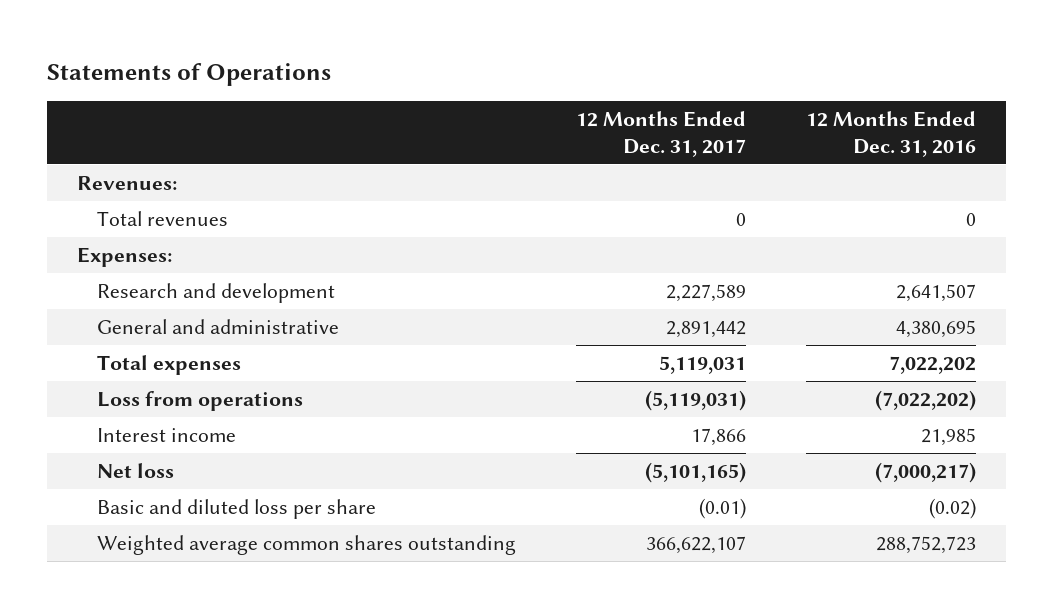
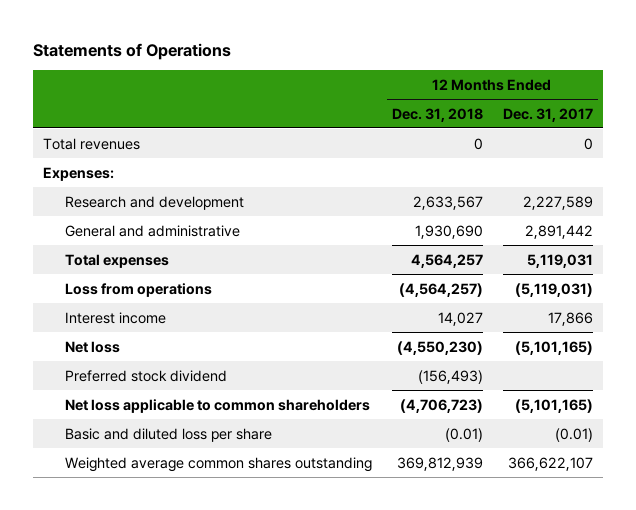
[805,111,976,157] 12 Months Ended Dec. 31, 2016 -> none
none -> [392,107,484,122] Dec. 31, 2018
[76,175,177,190] Revenues: -> none
none -> [65,369,228,382] Preferred stock dividend
none -> [65,398,371,413] Net loss applicable to common shareholders

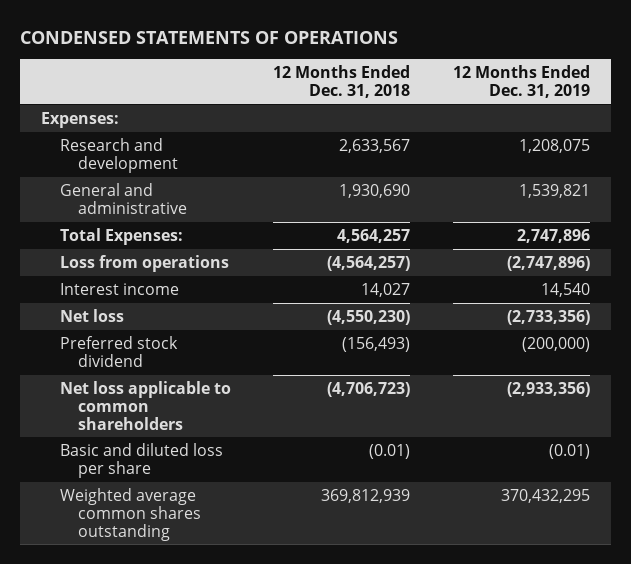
[33,42,232,60] Statements of Operations -> [19,30,398,44] CONDENSED STATEMENTS OF OPERATIONS
[502,107,593,122] Dec. 31, 2017 -> none
none -> [452,65,590,99] 12 Months Ended Dec. 31, 2019
[42,137,140,150] Total revenues -> none
[65,253,170,268] Total expenses -> [59,227,183,245] Total Expenses:

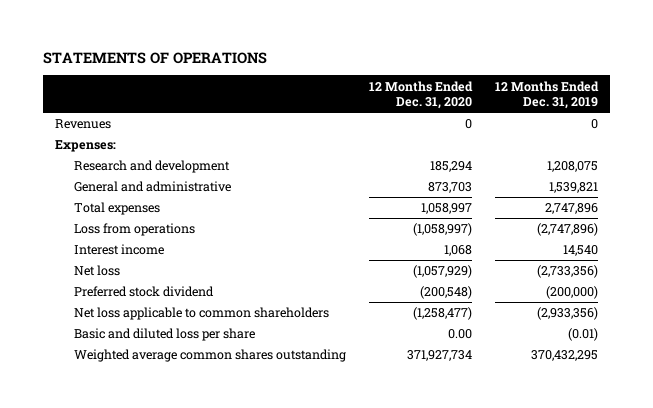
[19,30,398,44] CONDENSED STATEMENTS OF OPERATIONS -> [43,51,268,64] STATEMENTS OF OPERATIONS
[273,65,411,99] 12 Months Ended Dec. 31, 2018 -> none
none -> [369,80,474,110] 12 Months Ended Dec. 31, 2020
none -> [54,119,111,130] Revenues
[59,227,183,245] Total Expenses: -> [73,202,160,216] Total expenses

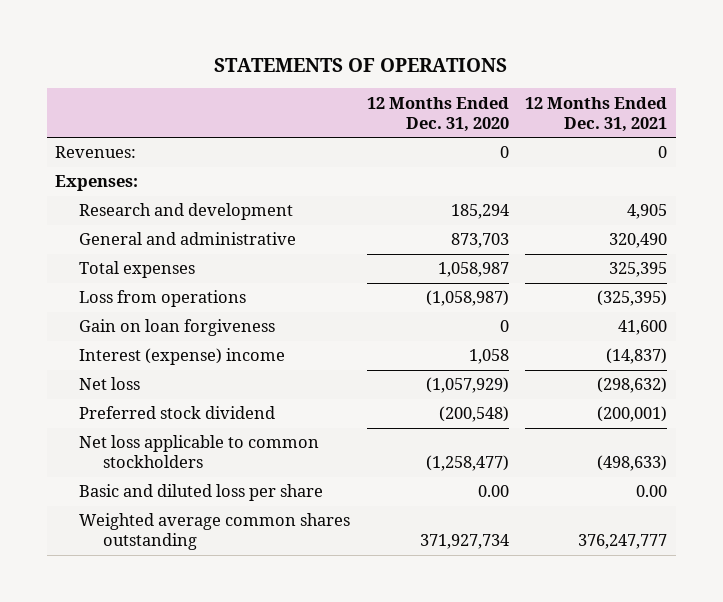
[495,80,600,110] 12 Months Ended Dec. 31, 2019 -> none
none -> [525,96,668,132] 12 Months Ended Dec. 31, 2021
[54,119,111,130] Revenues -> [55,146,137,159] Revenues:
[421,203,473,215] 1,058,997 -> [437,262,509,278] 1,058,987
[413,223,473,237] (1,058,997) -> [425,290,509,307] (1,058,987)
none -> [78,319,275,337] Gain on loan forgiveness
[73,244,164,256] Interest income -> [78,348,285,366] Interest (expense) income
[444,245,473,257] 1,068 -> [468,349,509,365] 1,058
[73,307,329,321] Net loss applicable to common shareholders -> [78,435,319,469] Net loss applicable to common stockholders

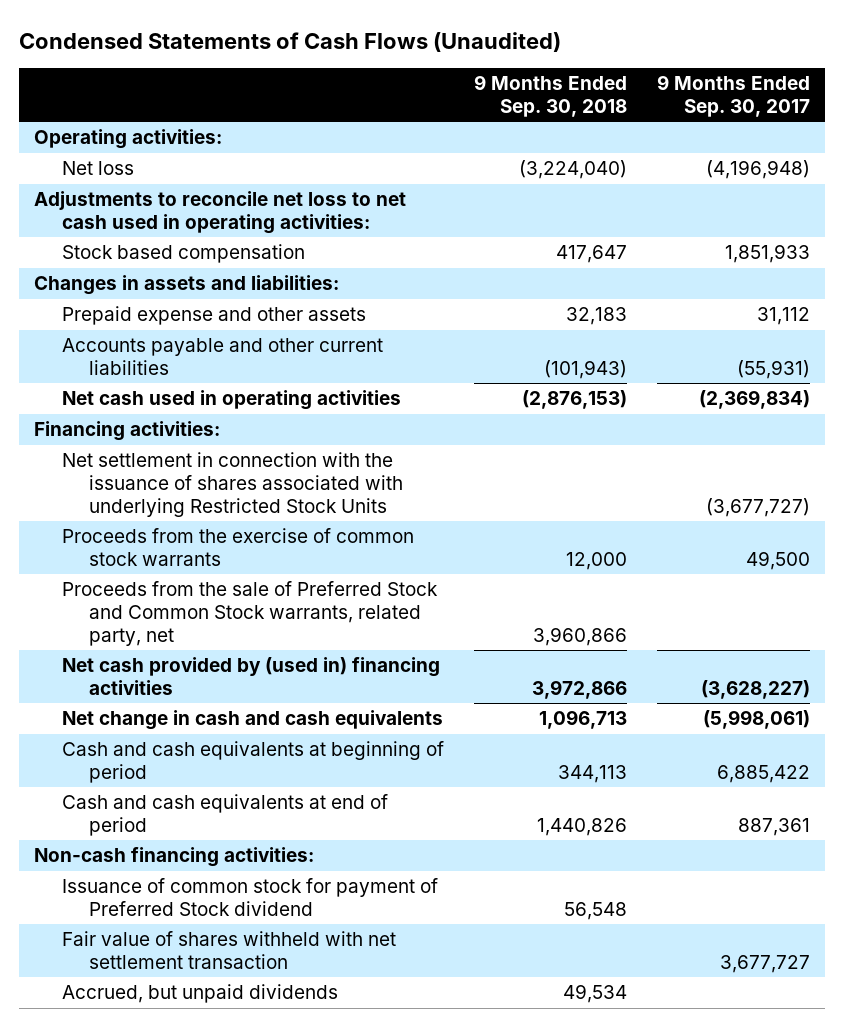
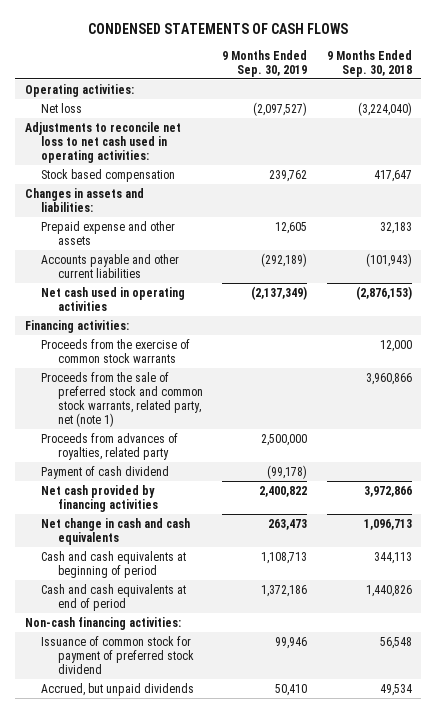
[19,31,562,52] Condensed Statements of Cash Flows (Unaudited) -> [88,23,349,35] CONDENSED STATEMENTS OF CASH FLOWS
[656,74,810,117] 9 Months Ended Sep. 30, 2017 -> none
none -> [222,49,308,77] 9 Months Ended Sep. 30, 2019
[61,452,403,517] Net settlement in connection with the issuance of shares associated with underlying Restricted Stock Units -> none
[61,581,438,646] Proceeds from the sale of Preferred Stock and Common Stock warrants, related party, net -> [41,371,203,427] Proceeds from the sale of preferred stock and common stock warrants, related party, net (note 1)
none -> [41,432,179,460] Proceeds from advances of royalties, related party
none -> [41,465,170,479] Payment of cash dividend
[61,657,440,695] Net cash provided by (used in) financing activities -> [41,484,158,512] Net cash provided by financing activities
[61,931,396,969] Fair value of shares withheld with net settlement transaction -> none
[61,878,438,916] Issuance of common stock for payment of Preferred Stock dividend -> [41,635,194,674] Issuance of common stock for payment of preferred stock dividend

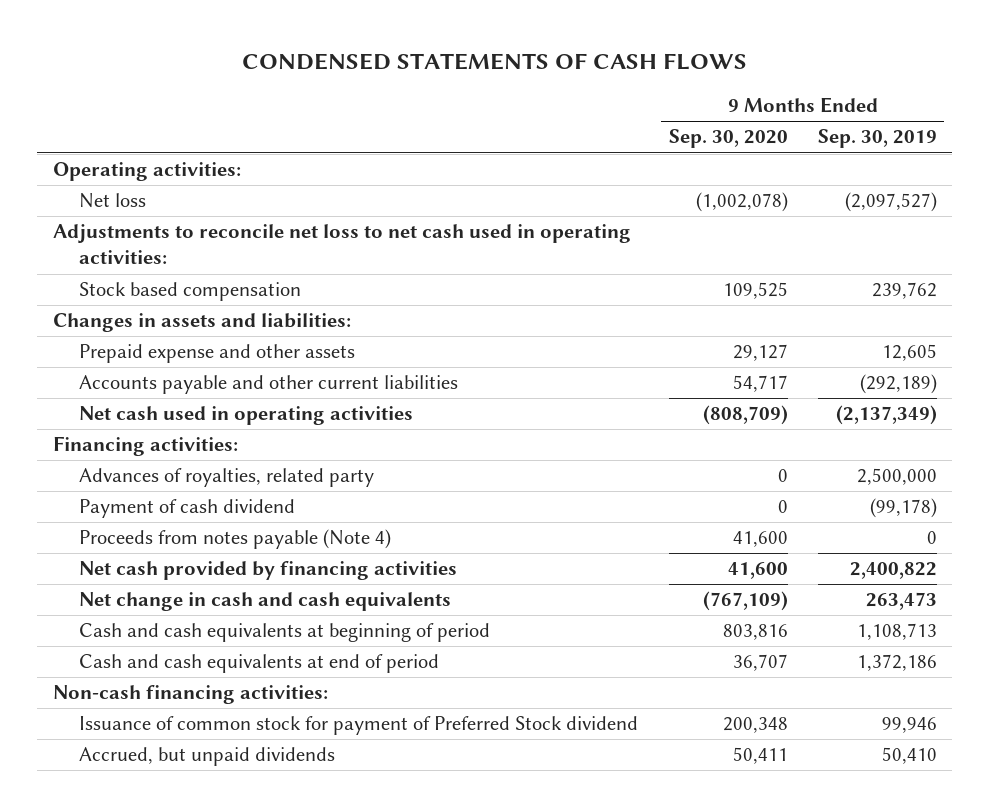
[326,49,412,77] 9 Months Ended Sep. 30, 2018 -> none
none -> [668,129,788,149] Sep. 30, 2020
[41,338,191,363] Proceeds from the exercise of common stock warrants -> none
[41,371,203,427] Proceeds from the sale of preferred stock and common stock warrants, related party, net (note 1) -> none
[41,432,179,460] Proceeds from advances of royalties, related party -> [79,468,375,488] Advances of royalties, related party
none -> [79,529,392,550] Proceeds from notes payable (Note 4)
[41,635,194,674] Issuance of common stock for payment of preferred stock dividend -> [79,716,639,736] Issuance of common stock for payment of Preferred Stock dividend

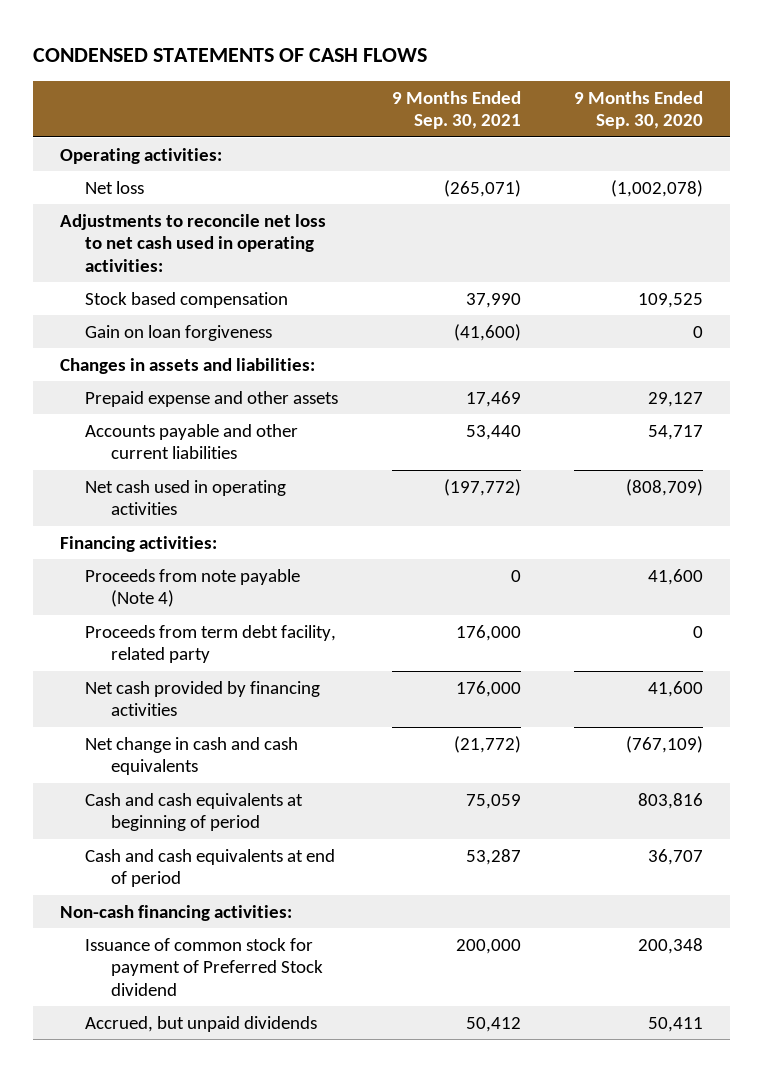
[817,129,937,149] Sep. 30, 2019 -> none
none -> [391,90,521,130] 9 Months Ended Sep. 30, 2021
none -> [85,324,273,341] Gain on loan forgiveness
[79,468,375,488] Advances of royalties, related party -> none
[79,499,296,519] Payment of cash dividend -> none
[79,529,392,550] Proceeds from notes payable (Note 4) -> [85,568,301,608] Proceeds from note payable (Note 4)
none -> [85,624,337,664] Proceeds from term debt facility, related party

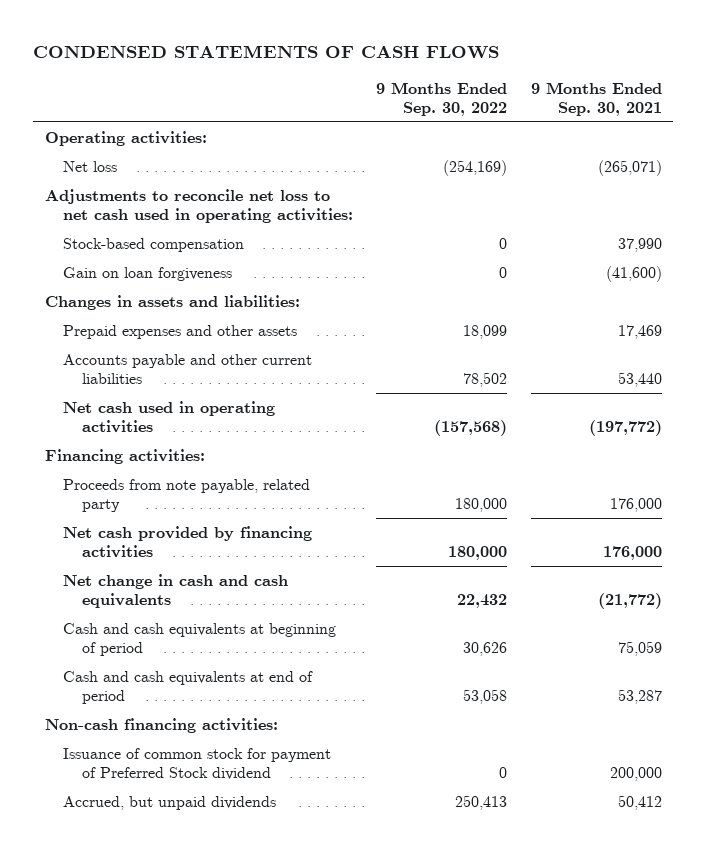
[574,90,704,130] 9 Months Ended Sep. 30, 2020 -> none
none -> [376,81,508,116] 9 Months Ended Sep. 30, 2022
[85,291,289,308] Stock based compensation -> [63,238,245,253] Stock-based compensation
[85,390,339,407] Prepaid expense and other assets -> [63,325,298,340] Prepaid expenses and other assets
[85,624,337,664] Proceeds from term debt facility, related party -> none
[85,568,301,608] Proceeds from note payable (Note 4) -> [63,479,311,513] Proceeds from note payable, related party
[510,569,521,582] 0 -> [609,498,662,513] 176,000

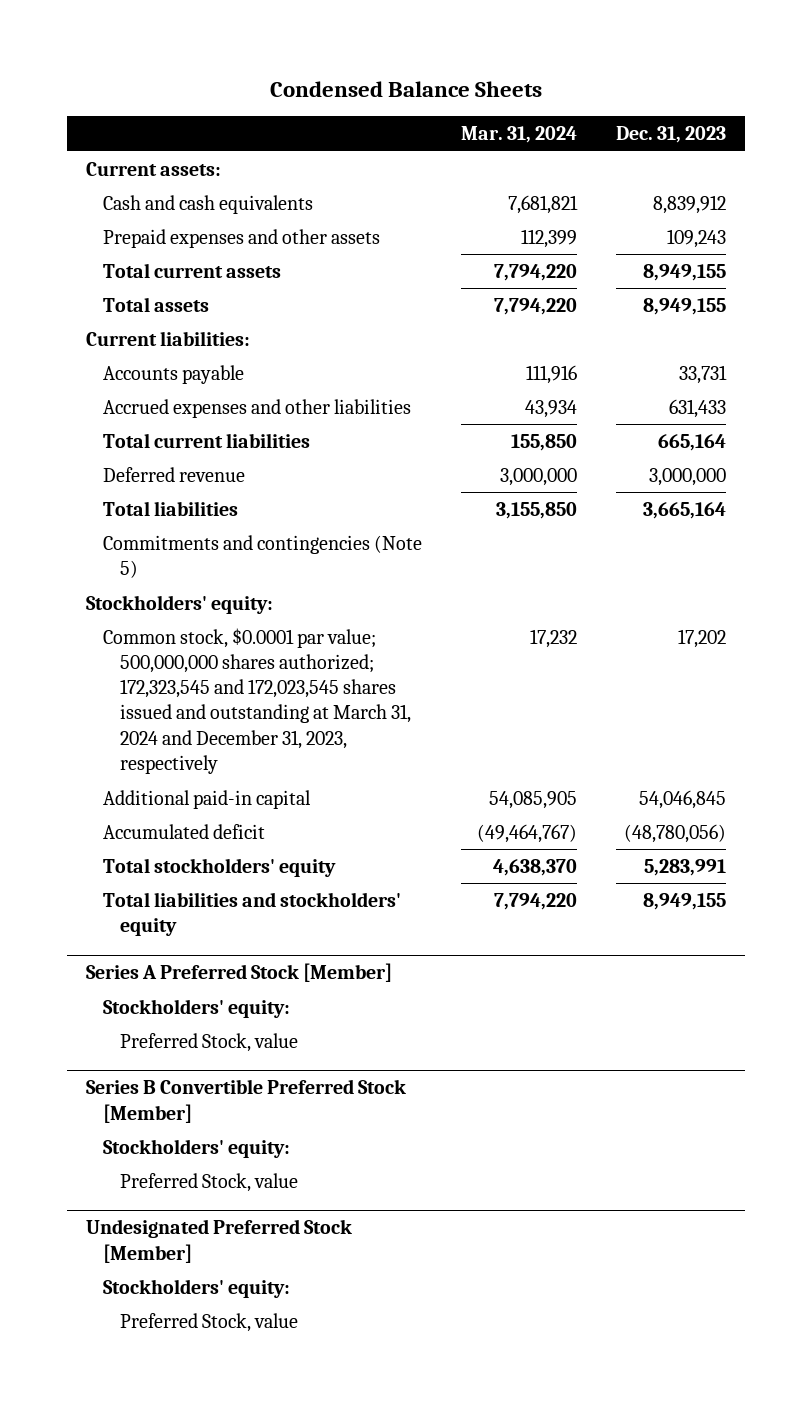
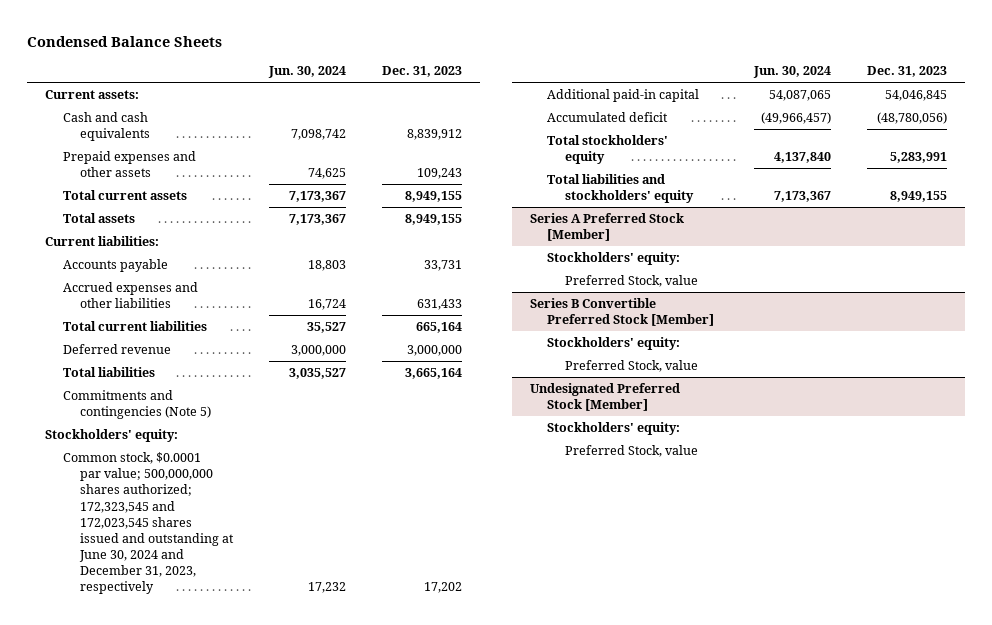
[460,126,577,144] Mar. 31, 2024 -> none
none -> [268,66,347,79] Jun. 30, 2024
[103,627,412,774] Common stock, $0.0001 par value; 500,000,000 shares authorized; 172,323,545 and 172,023,545 shares issued and outstanding at March 31, 2024 and December 31, 2023, respectively -> [62,452,235,595] Common stock, $0.0001 par value; 500,000,000 shares authorized; 172,323,545 and 172,023,545 shares issued and outstanding at June 30, 2024 and December 31, 2023, respectively

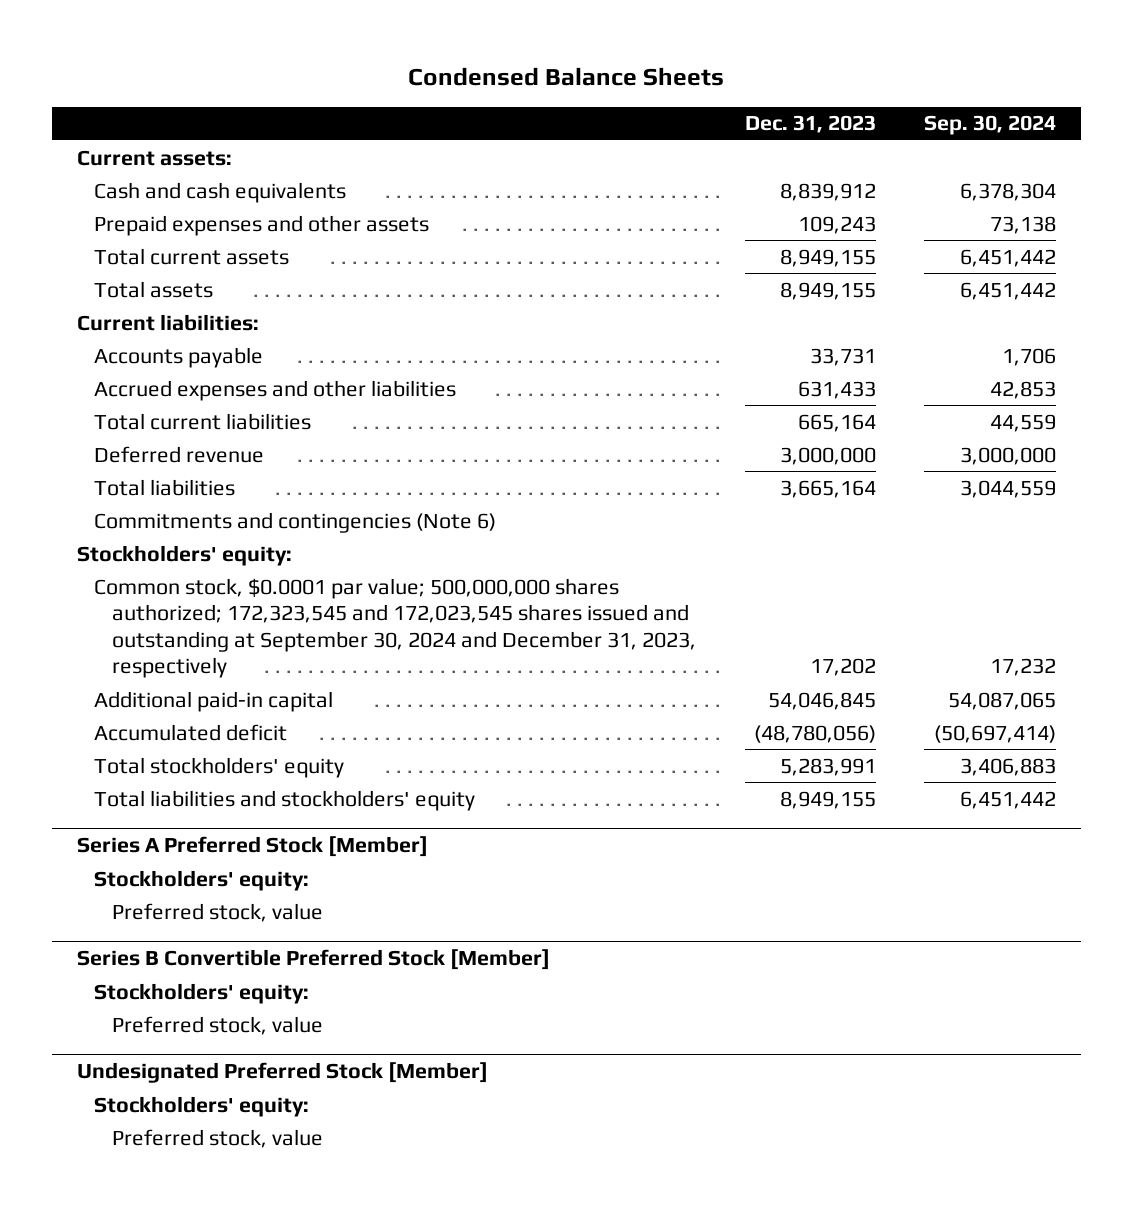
[268,66,347,79] Jun. 30, 2024 -> none
none -> [924,115,1057,136] Sep. 30, 2024
[62,390,212,420] Commitments and contingencies (Note 5) -> [94,511,497,533] Commitments and contingencies (Note 6)
[62,452,235,595] Common stock, $0.0001 par value; 500,000,000 shares authorized; 172,323,545 and 172,023,545 shares issued and outstanding at June 30, 2024 and December 31, 2023, respectively -> [94,577,697,679] Common stock, $0.0001 par value; 500,000,000 shares authorized; 172,323,545 and 172,023,545 shares issued and outstanding at September 30, 2024 and December 31, 2023, respectively
[564,275,698,288] Preferred Stock, value -> [112,902,324,922] Preferred stock, value
[564,360,698,373] Preferred Stock, value -> [112,1015,324,1035] Preferred stock, value
[564,445,698,458] Preferred Stock, value -> [112,1128,324,1148] Preferred stock, value

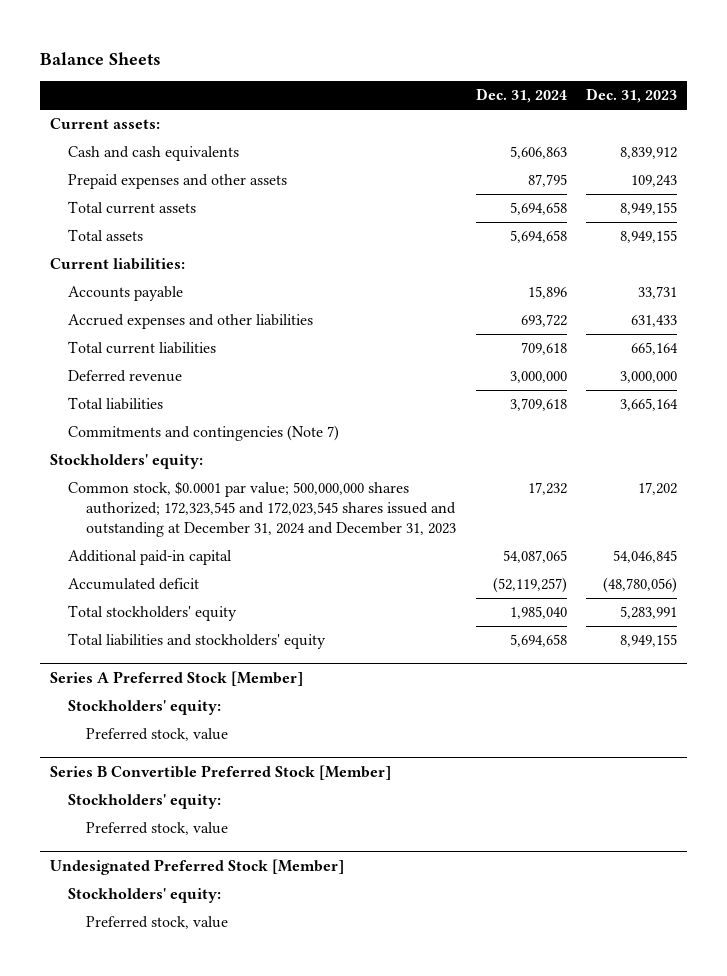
[408,67,725,87] Condensed Balance Sheets -> [40,51,162,65] Balance Sheets
[924,115,1057,136] Sep. 30, 2024 -> none
none -> [475,88,567,104] Dec. 31, 2024
[94,511,497,533] Commitments and contingencies (Note 6) -> [68,425,340,442] Commitments and contingencies (Note 7)
[94,577,697,679] Common stock, $0.0001 par value; 500,000,000 shares authorized; 172,323,545 and 172,023,545 shares issued and outstanding at September 30, 2024 and December 31, 2023, respectively -> [68,481,457,538] Common stock, $0.0001 par value; 500,000,000 shares authorized; 172,323,545 and 172,023,545 shares issued and outstanding at December 31, 2024 and December 31, 2023

